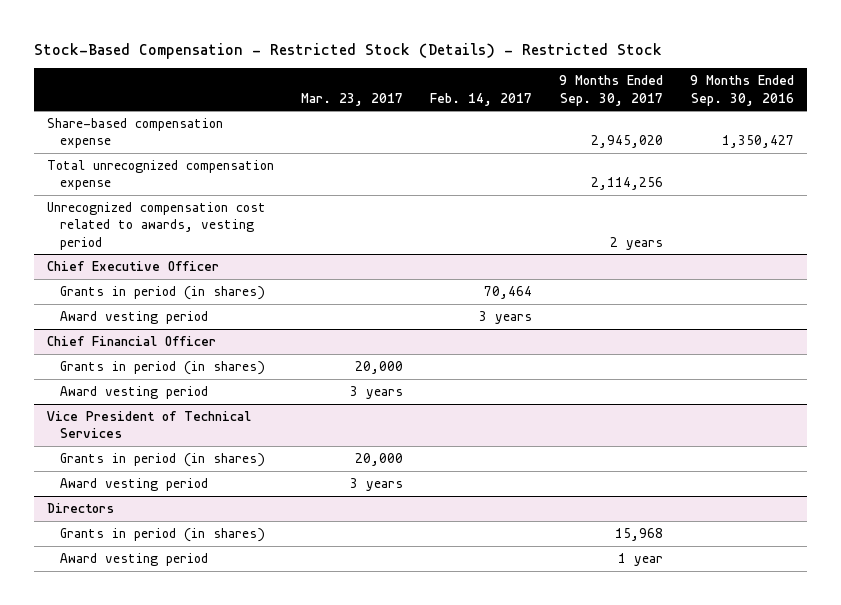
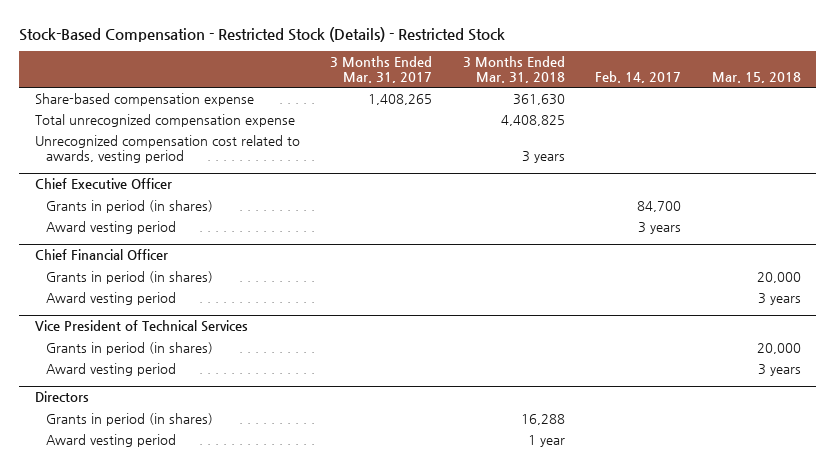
[300,92,403,106] Mar. 23, 2017 -> none
[558,75,663,106] 9 Months Ended Sep. 30, 2017 -> none
[689,75,794,106] 9 Months Ended Sep. 30, 2016 -> none
none -> [330,55,433,83] 3 Months Ended Mar. 31, 2017
none -> [462,55,565,83] 3 Months Ended Mar. 31, 2018
none -> [711,71,801,83] Mar. 15, 2018
[483,286,532,300] 70,464 -> [637,200,682,212] 84,700

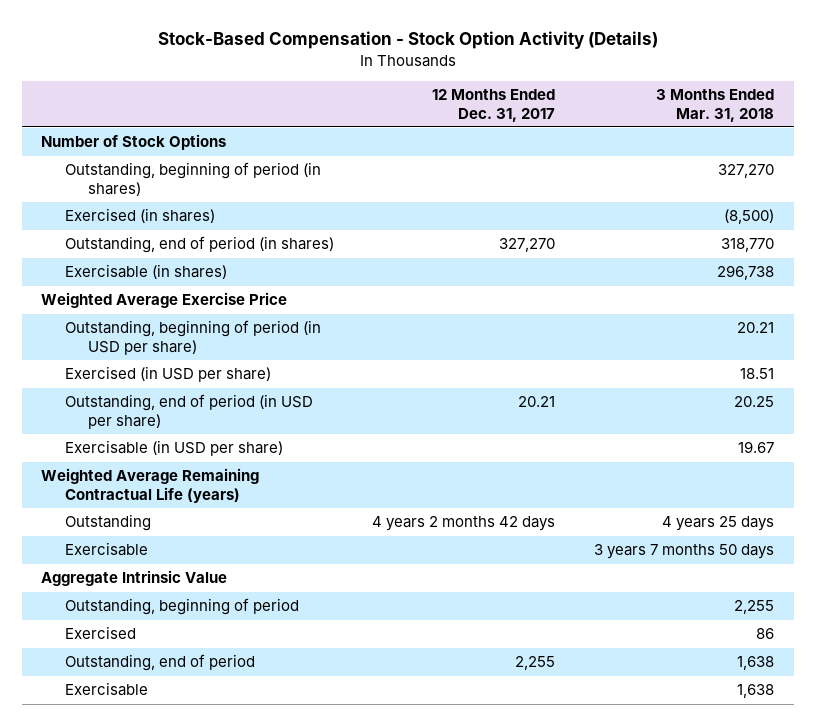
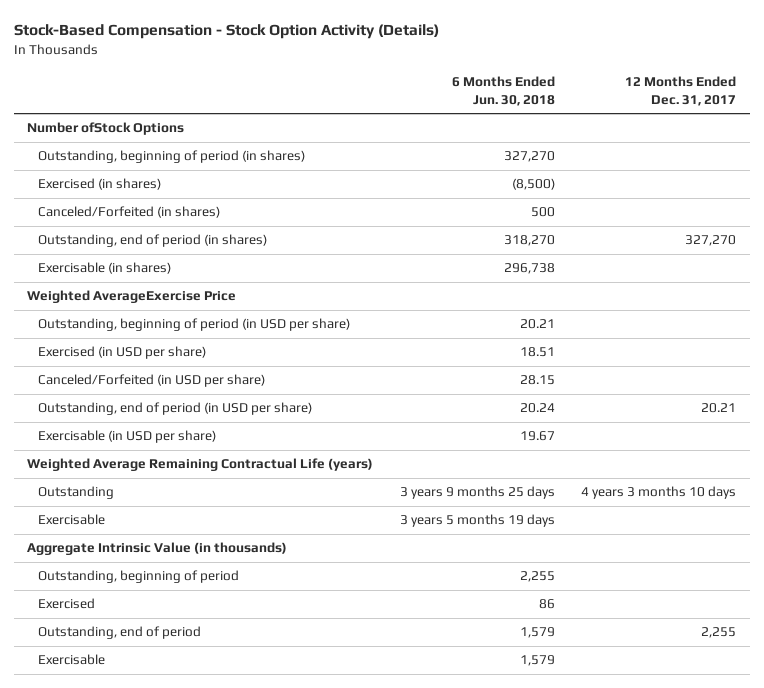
[656,88,775,122] 3 Months Ended Mar. 31, 2018 -> none
none -> [451,75,555,106] 6 Months Ended Jun. 30, 2018
[41,134,227,151] Number of Stock Options -> [27,122,185,136] Number ofStock Options
none -> [37,206,220,219] Canceled/Forfeited (in shares)
[41,292,288,309] Weighted Average Exercise Price -> [27,290,237,304] Weighted AverageExercise Price
none -> [37,374,265,388] Canceled/Forfeited (in USD per share)
[372,516,556,532] 4 years 2 months 42 days -> [581,486,737,500] 4 years 3 months 10 days
[41,570,228,587] Aggregate Intrinsic Value -> [27,542,288,556] Aggregate Intrinsic Value (in thousands)

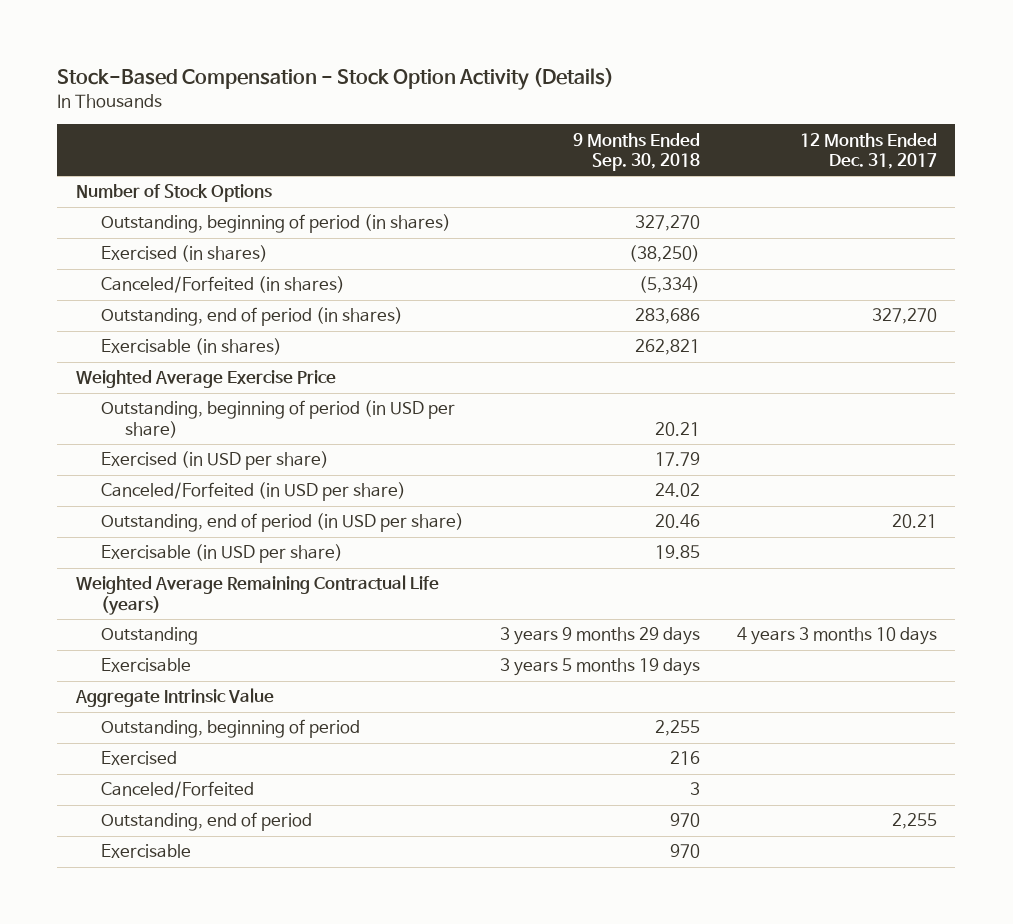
[451,75,555,106] 6 Months Ended Jun. 30, 2018 -> none
none -> [573,132,701,172] 9 Months Ended Sep. 30, 2018
[27,122,185,136] Number ofStock Options -> [75,184,272,203] Number of Stock Options
[27,290,237,304] Weighted AverageExercise Price -> [75,370,336,389] Weighted Average Exercise Price
[27,542,288,556] Aggregate Intrinsic Value (in thousands) -> [74,688,274,708] Aggregate Intrinsic Value
none -> [100,781,254,799] Canceled/Forfeited

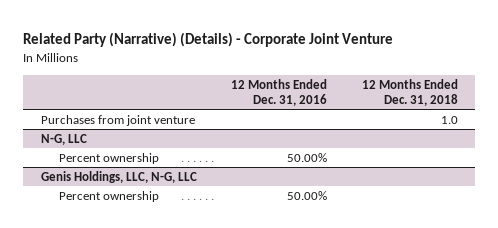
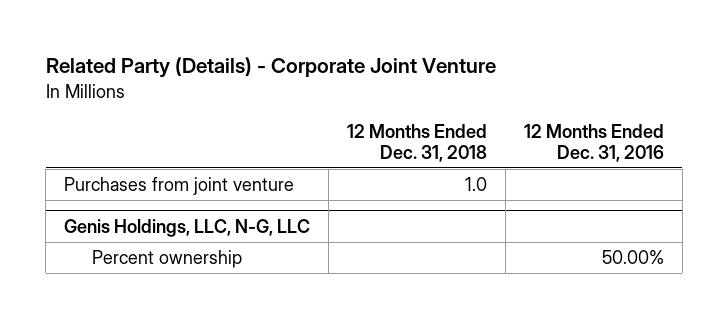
[23,31,394,47] Related Party (Narrative) (Details) - Corporate Joint Venture -> [45,57,496,79] Related Party (Details) - Corporate Joint Venture
[40,133,87,145] N-G, LLC -> none
[58,152,159,164] Percent ownership -> none

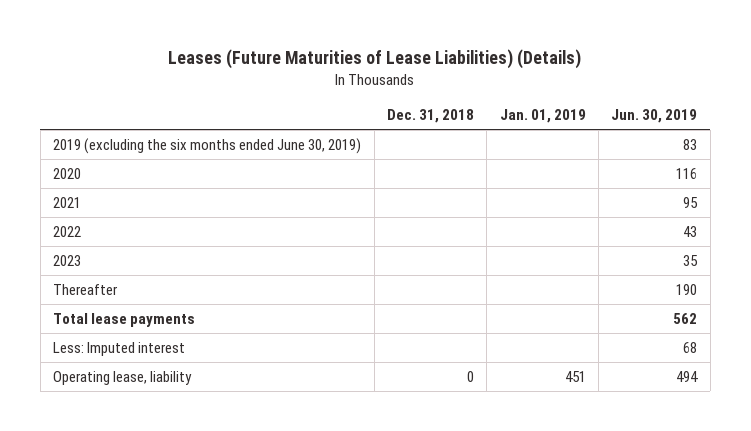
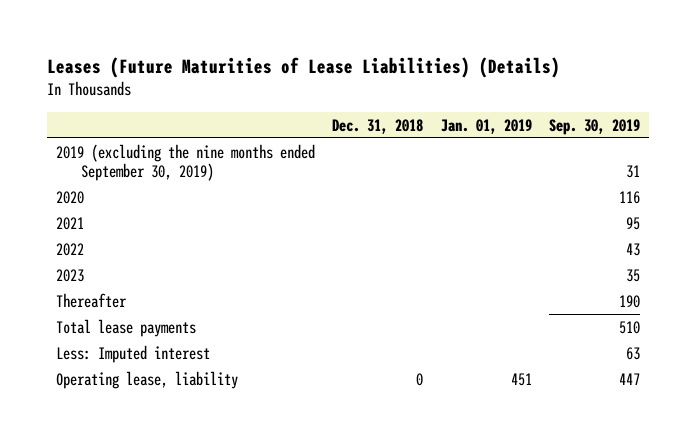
[611,108,698,123] Jun. 30, 2019 -> none
none -> [549,118,641,135] Sep. 30, 2019
[53,137,362,154] 2019 (excluding the six months ended June 30, 2019) -> [55,143,315,182] 2019 (excluding the nine months ended September 30, 2019)

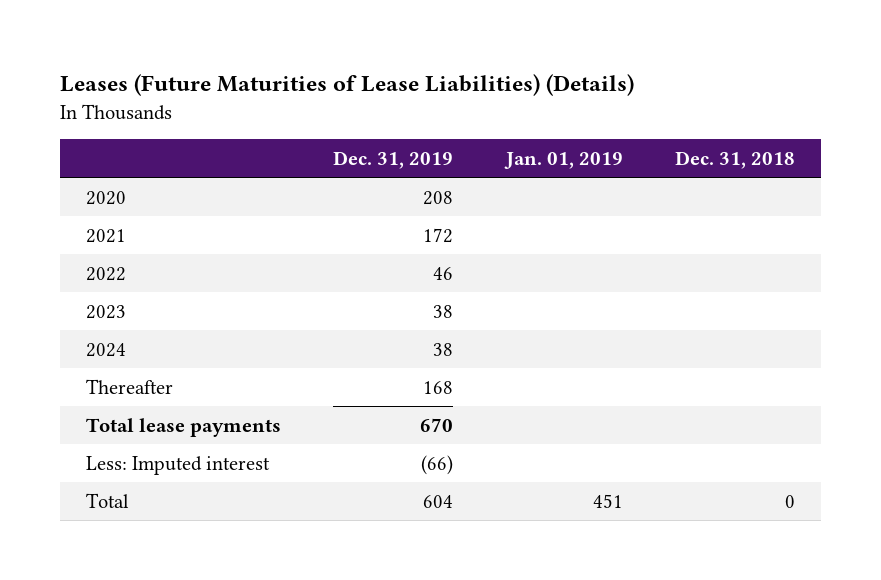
[549,118,641,135] Sep. 30, 2019 -> none
none -> [333,150,454,169] Dec. 31, 2019
[55,143,315,182] 2019 (excluding the nine months ended September 30, 2019) -> none
none -> [85,342,126,357] 2024
[55,370,238,389] Operating lease, liability -> [85,492,129,508] Total

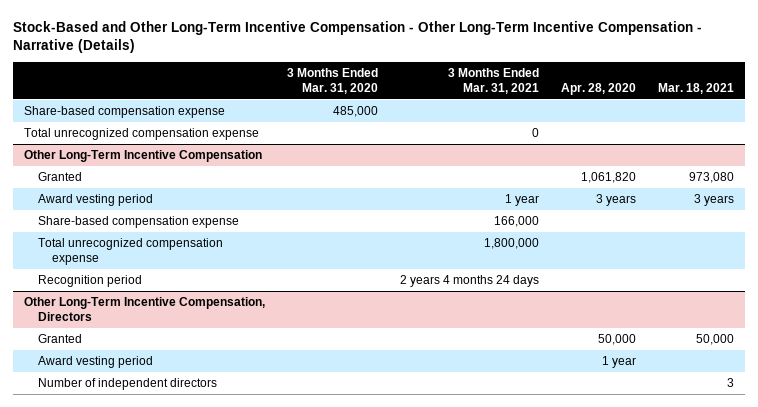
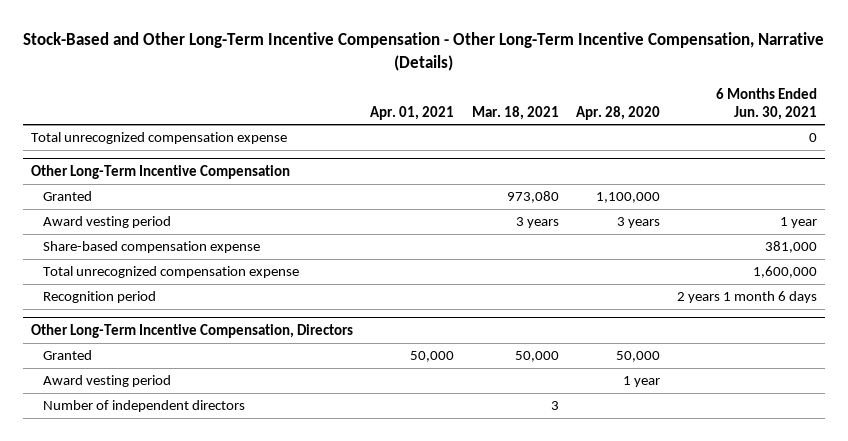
[13,20,703,54] Stock-Based and Other Long-Term Incentive Compensation - Other Long-Term Incentive Compensation - Narrative (Details) -> [23,32,825,71] Stock-Based and Other Long-Term Incentive Compensation - Other Long-Term Incentive Compensation, Narrative (Details)
[287,68,379,94] 3 Months Ended Mar. 31, 2020 -> none
[448,68,540,94] 3 Months Ended Mar. 31, 2021 -> none
none -> [370,105,455,120] Apr. 01, 2021
none -> [715,87,817,120] 6 Months Ended Jun. 30, 2021
[24,106,226,119] Share-based compensation expense -> none
[581,172,637,184] 1,061,820 -> [595,192,660,204] 1,100,000

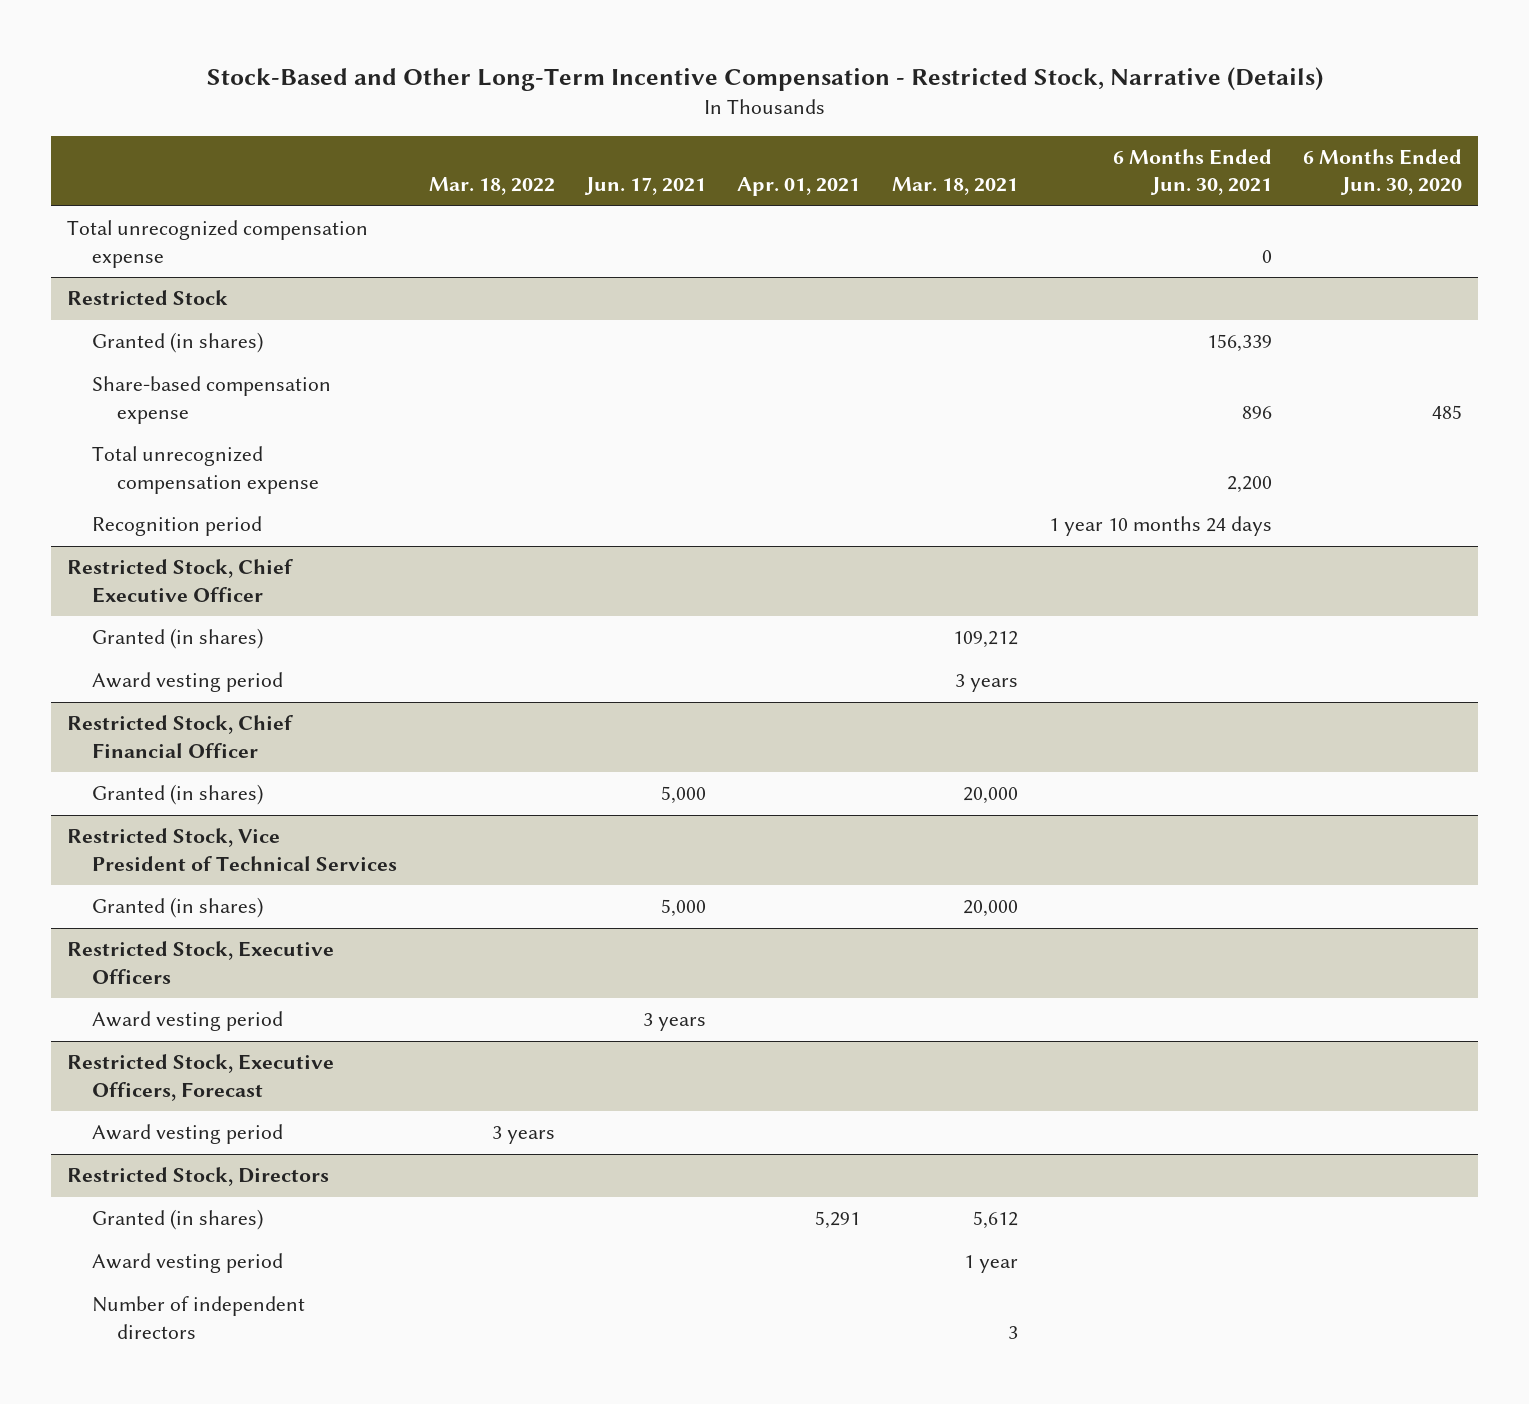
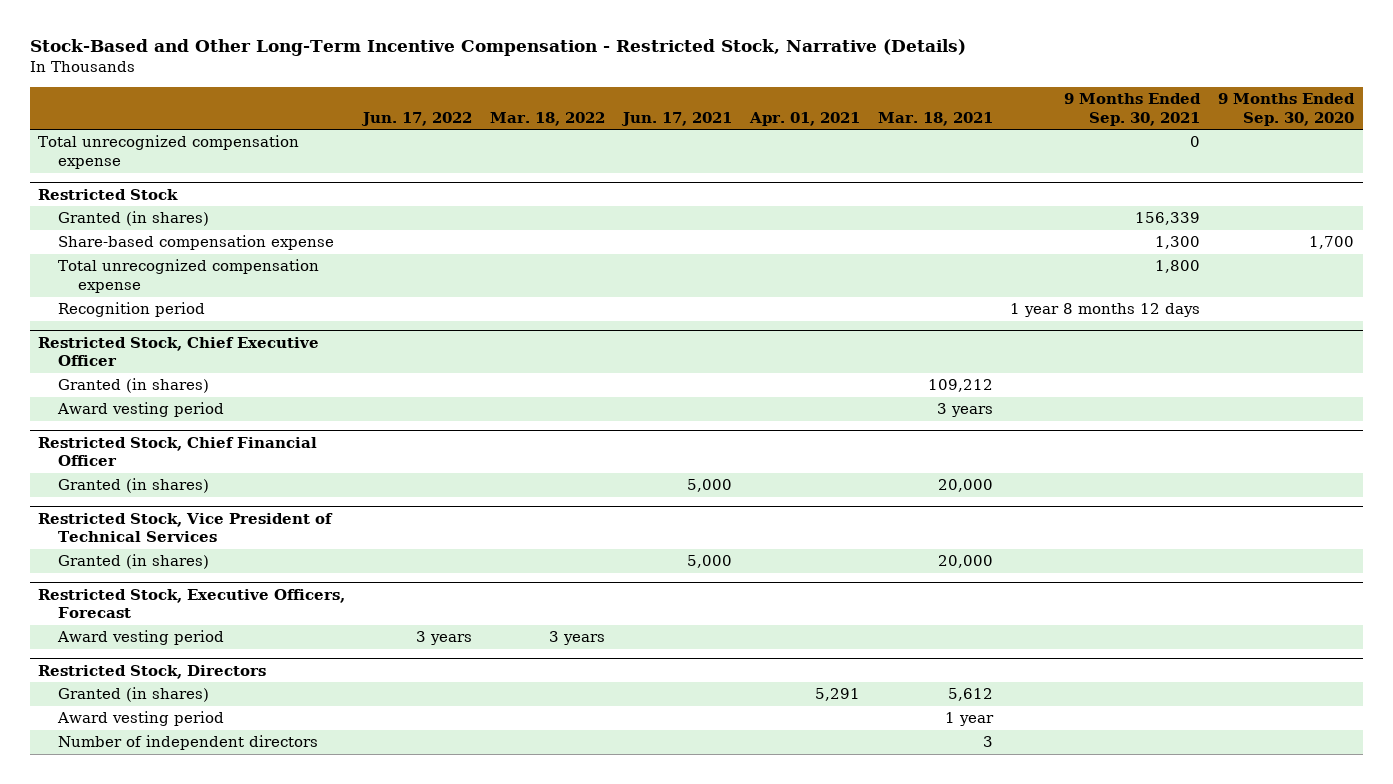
[1113,149,1273,196] 6 Months Ended Jun. 30, 2021 -> none
[1303,149,1463,196] 6 Months Ended Jun. 30, 2020 -> none
none -> [361,111,473,126] Jun. 17, 2022
none -> [1064,93,1202,126] 9 Months Ended Sep. 30, 2021
none -> [1218,93,1356,126] 9 Months Ended Sep. 30, 2020
[66,941,334,984] Restricted Stock, Executive Officers -> none
[92,1011,284,1032] Award vesting period -> none

